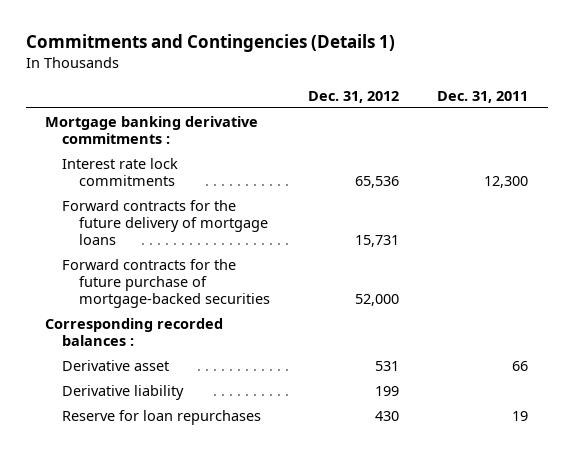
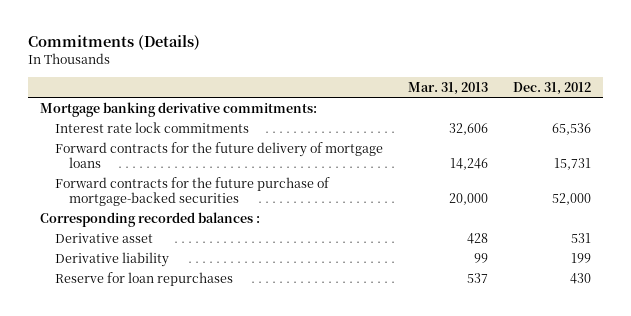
[25,34,395,53] Commitments and Contingencies (Details 1) -> [27,35,200,51] Commitments (Details)
[437,90,529,103] Dec. 31, 2011 -> none
none -> [407,81,488,95] Mar. 31, 2013
[44,115,258,144] Mortgage banking derivative commitments : -> [40,101,318,117] Mortgage banking derivative commitments:

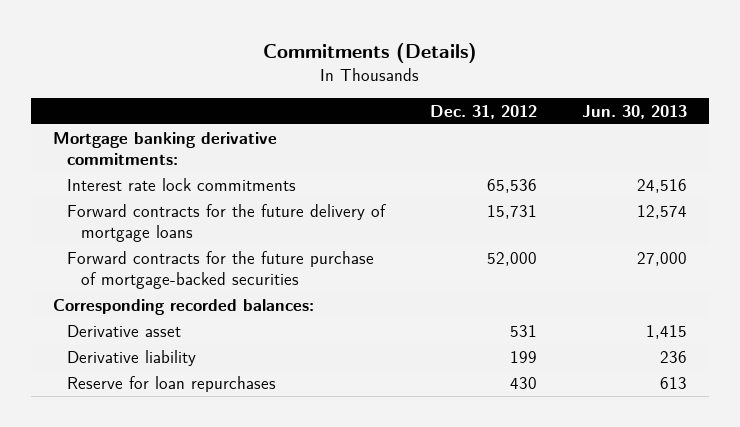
[407,81,488,95] Mar. 31, 2013 -> none
none -> [581,104,687,119] Jun. 30, 2013
[40,211,261,227] Corresponding recorded balances : -> [53,298,315,315] Corresponding recorded balances:

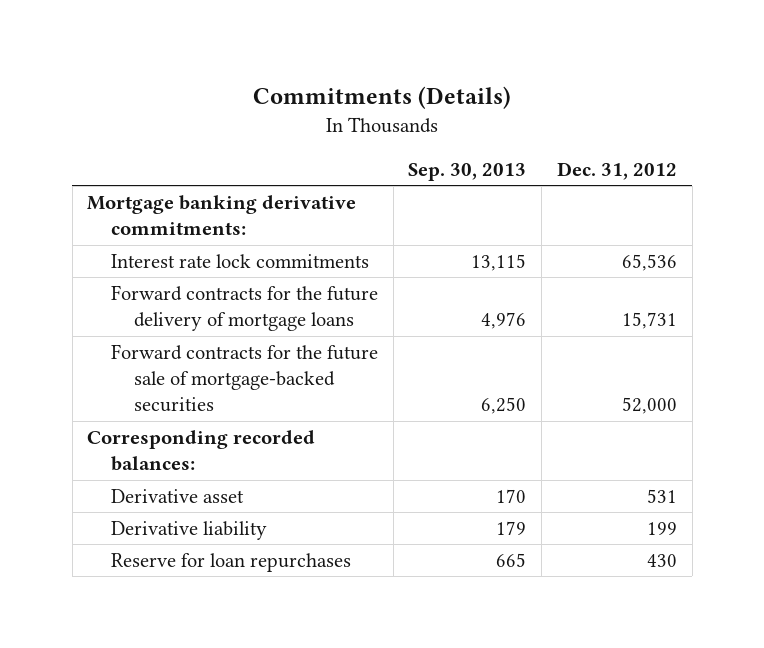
[581,104,687,119] Jun. 30, 2013 -> none
none -> [408,162,527,181] Sep. 30, 2013
[67,250,375,289] Forward contracts for the future purchase of mortgage-backed securities -> [110,343,378,413] Forward contracts for the future sale of mortgage-backed securities

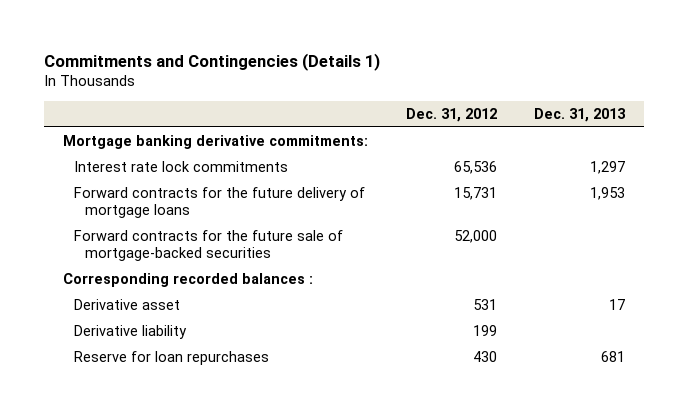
[253,86,512,110] Commitments (Details) -> [44,52,381,71] Commitments and Contingencies (Details 1)
[408,162,527,181] Sep. 30, 2013 -> none
none -> [534,108,627,123] Dec. 31, 2013
[87,429,316,472] Corresponding recorded balances: -> [63,273,314,288] Corresponding recorded balances :

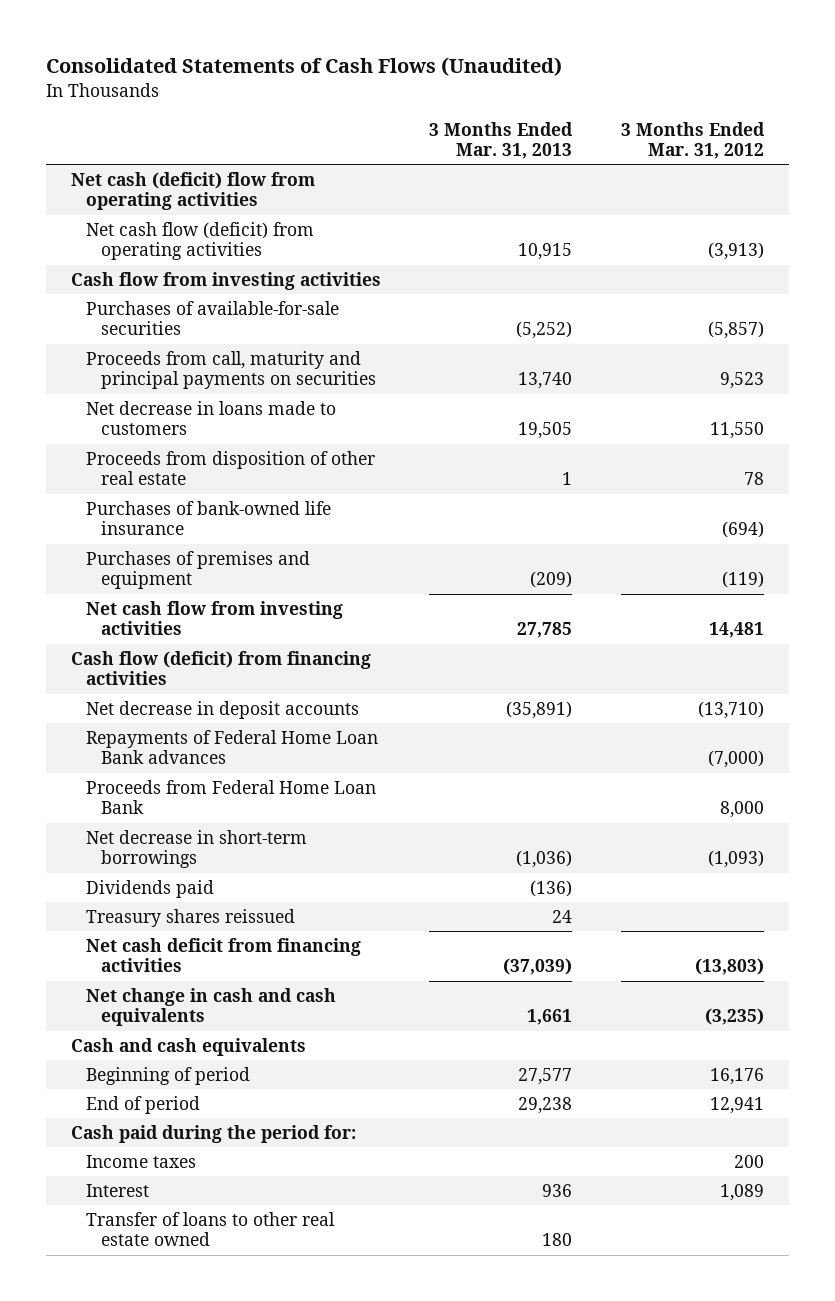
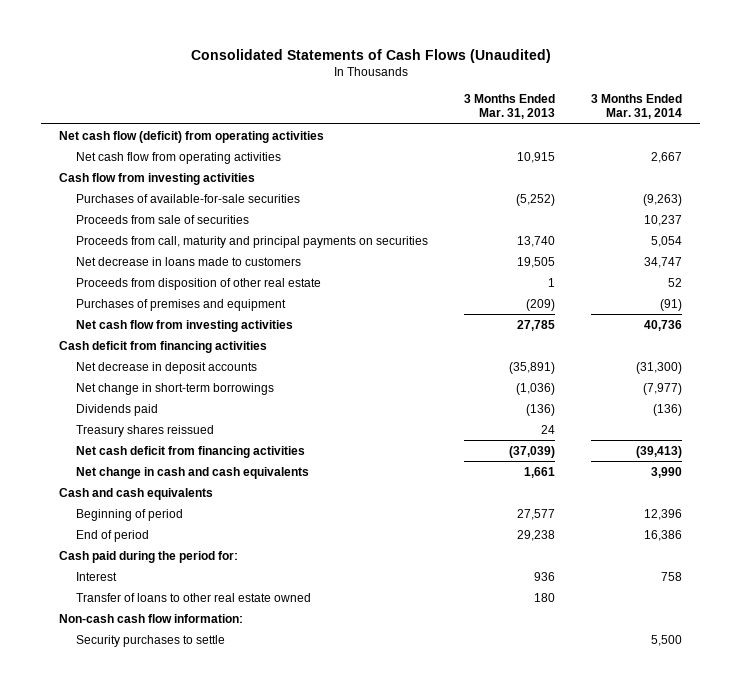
[621,121,766,160] 3 Months Ended Mar. 31, 2012 -> none
none -> [591,93,683,120] 3 Months Ended Mar. 31, 2014
[70,172,315,211] Net cash (deficit) flow from operating activities -> [59,130,325,143] Net cash flow (deficit) from operating activities
[85,222,314,261] Net cash flow (deficit) from operating activities -> [76,151,282,164] Net cash flow from operating activities
none -> [76,214,250,224] Proceeds from sale of securities
[85,501,331,536] Purchases of bank-owned life insurance -> none
[70,651,371,686] Cash flow (deficit) from financing activities -> [59,340,268,353] Cash deficit from financing activities
[85,730,378,765] Repayments of Federal Home Loan Bank advances -> none
[85,780,376,815] Proceeds from Federal Home Loan Bank -> none
[85,830,307,869] Net decrease in short-term borrowings -> [76,382,275,395] Net change in short-term borrowings
[85,1155,196,1169] Income taxes -> none
none -> [59,613,244,623] Non-cash cash flow information:
none -> [76,634,226,647] Security purchases to settle

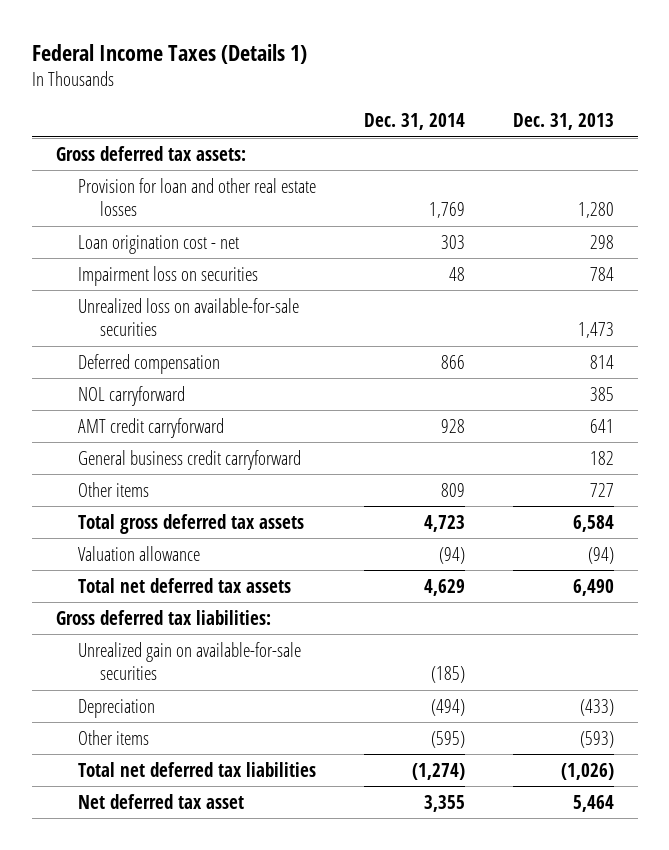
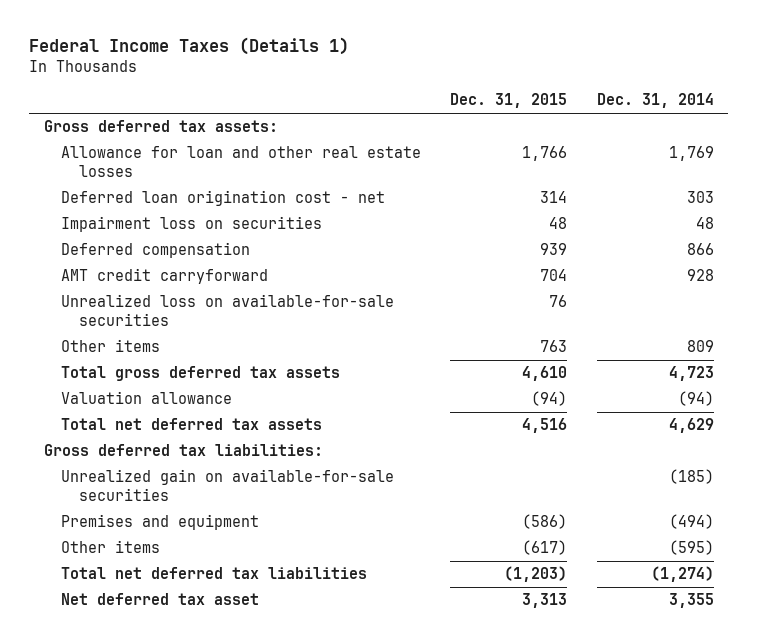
[512,113,614,131] Dec. 31, 2013 -> none
none -> [450,93,568,109] Dec. 31, 2015
[77,177,316,217] Provision for loan and other real estate losses -> [61,146,422,178] Allowance for loan and other real estate losses
[77,234,239,254] Loan origination cost - net -> [61,190,386,207] Deferred loan origination cost - net
[77,385,185,406] NOL carryforward -> none
[77,449,301,470] General business credit carryforward -> none
[77,297,299,337] Unrealized loss on available-for-sale securities -> [61,294,395,327] Unrealized loss on available-for-sale securities
[77,698,155,718] Depreciation -> [61,514,260,531] Premises and equipment

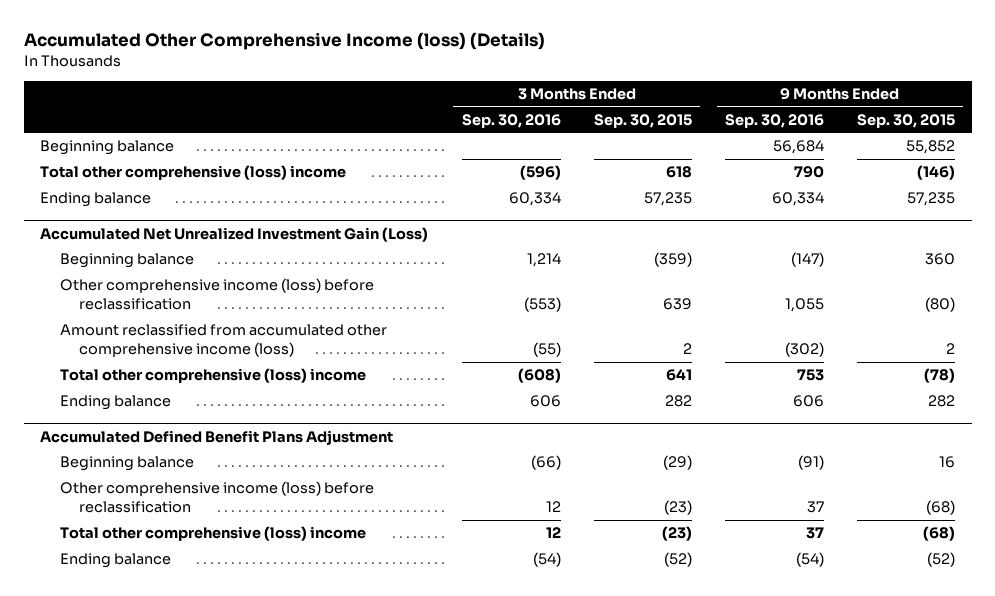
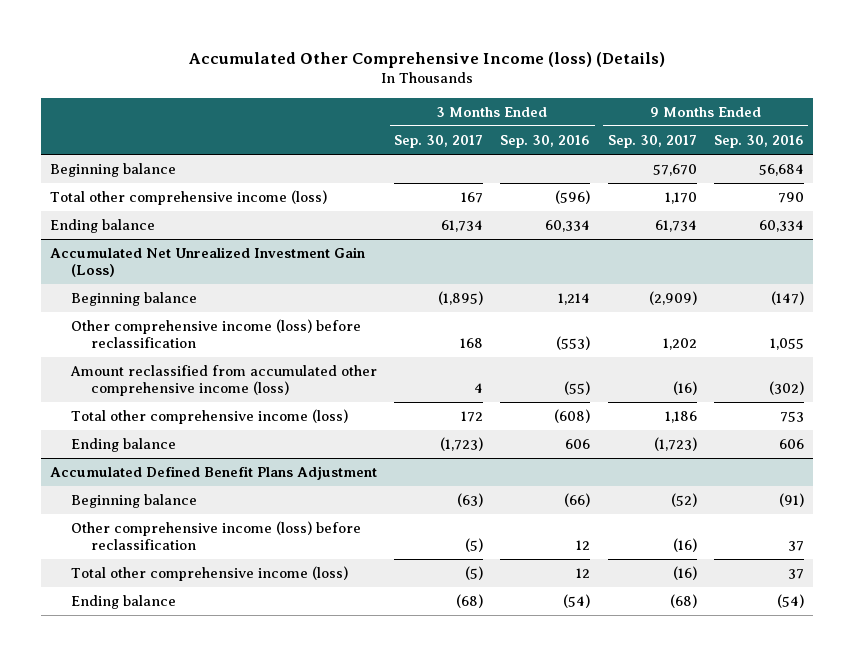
[593,113,692,128] Sep. 30, 2015 -> none
[857,113,956,128] Sep. 30, 2015 -> none
none -> [394,134,484,148] Sep. 30, 2017
none -> [607,134,697,148] Sep. 30, 2017
[40,165,347,181] Total other comprehensive (loss) income -> [49,190,327,206] Total other comprehensive income (loss)
[59,368,366,384] Total other comprehensive (loss) income -> [70,409,348,425] Total other comprehensive income (loss)
[59,526,366,542] Total other comprehensive (loss) income -> [70,566,348,582] Total other comprehensive income (loss)

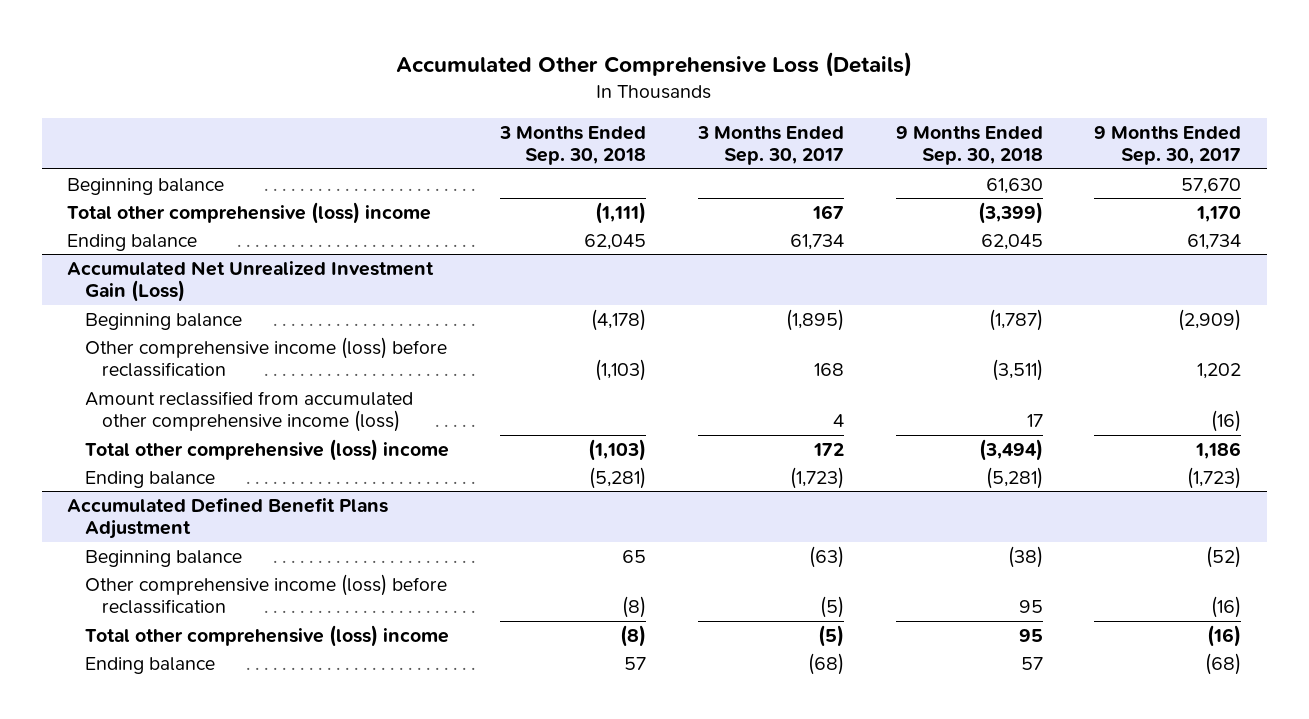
[188,51,665,68] Accumulated Other Comprehensive Income (loss) (Details) -> [396,51,913,77] Accumulated Other Comprehensive Loss (Details)
[500,134,591,148] Sep. 30, 2016 -> none
[713,134,804,148] Sep. 30, 2016 -> none
none -> [499,125,647,166] 3 Months Ended Sep. 30, 2018
none -> [895,125,1043,166] 9 Months Ended Sep. 30, 2018
[49,190,327,206] Total other comprehensive income (loss) -> [67,201,432,224] Total other comprehensive (loss) income
[70,409,348,425] Total other comprehensive income (loss) -> [84,438,449,461] Total other comprehensive (loss) income
[70,566,348,582] Total other comprehensive income (loss) -> [84,624,449,647] Total other comprehensive (loss) income

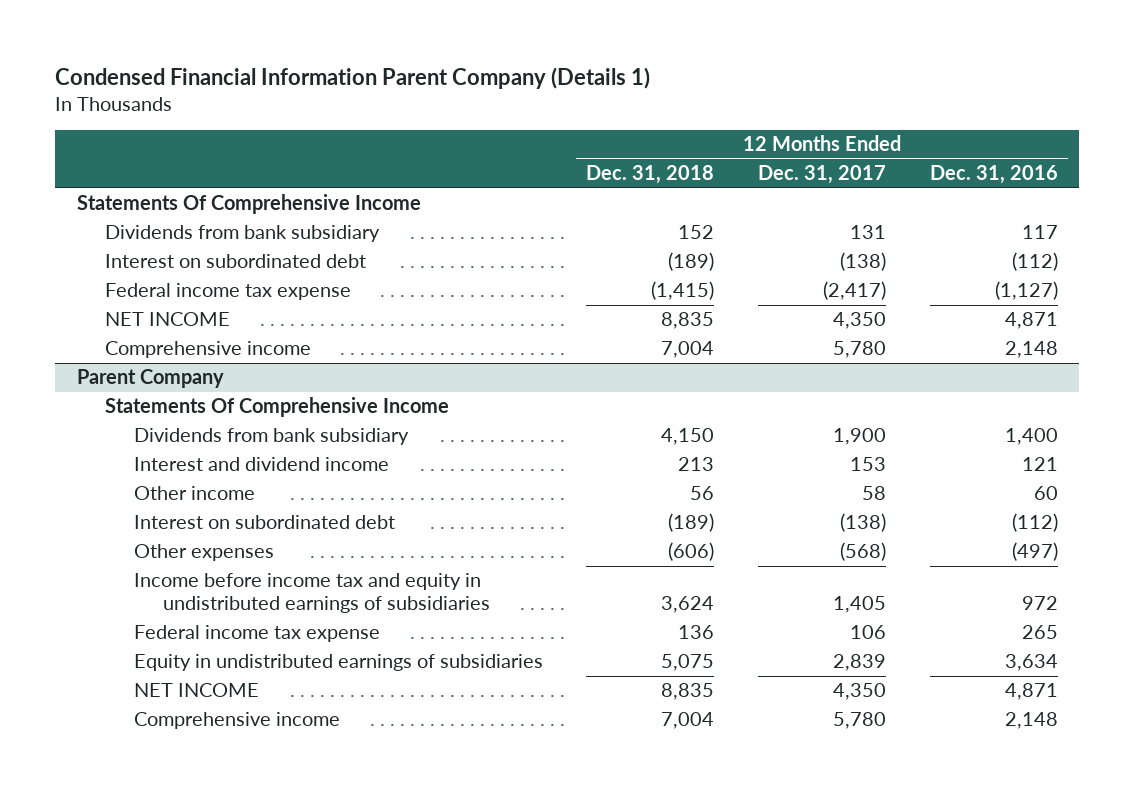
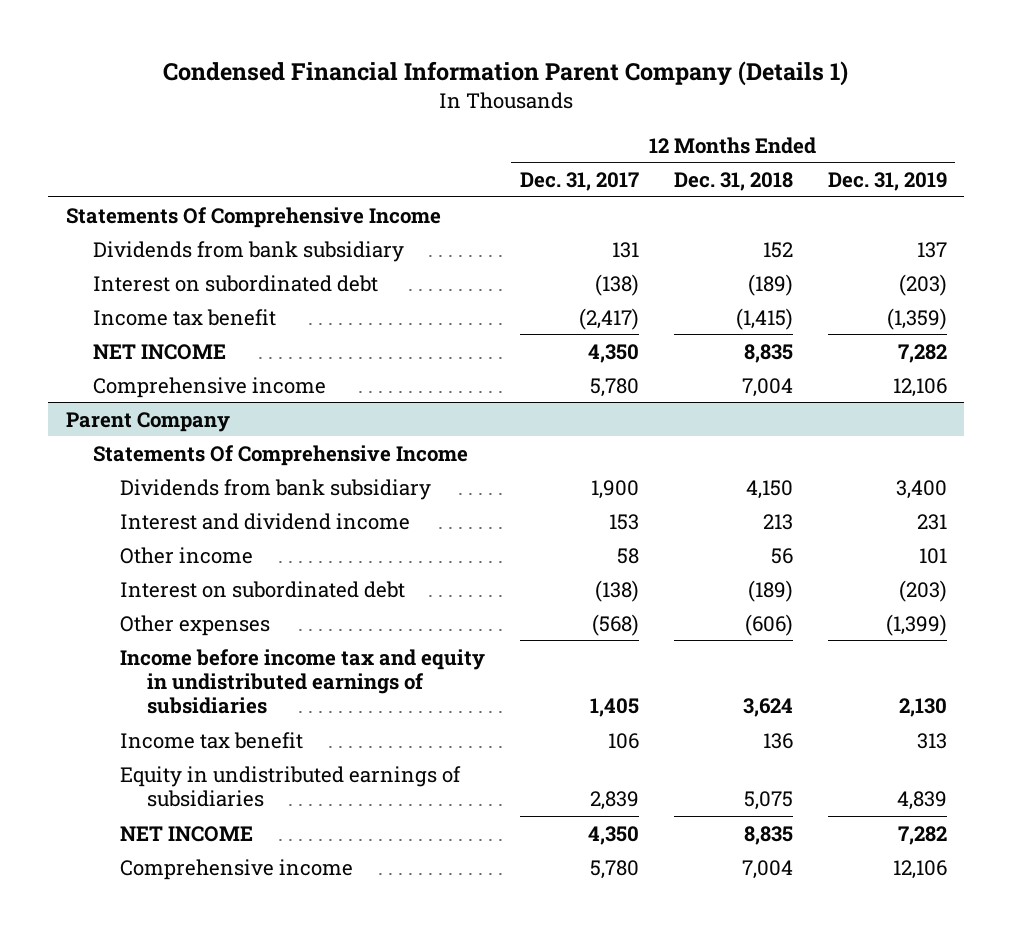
[929,165,1058,185] Dec. 31, 2016 -> none
none -> [827,171,947,191] Dec. 31, 2019
[105,283,352,301] Federal income tax expense -> [92,308,276,326] Income tax benefit
[133,625,380,643] Federal income tax expense -> [120,731,304,749] Income tax benefit

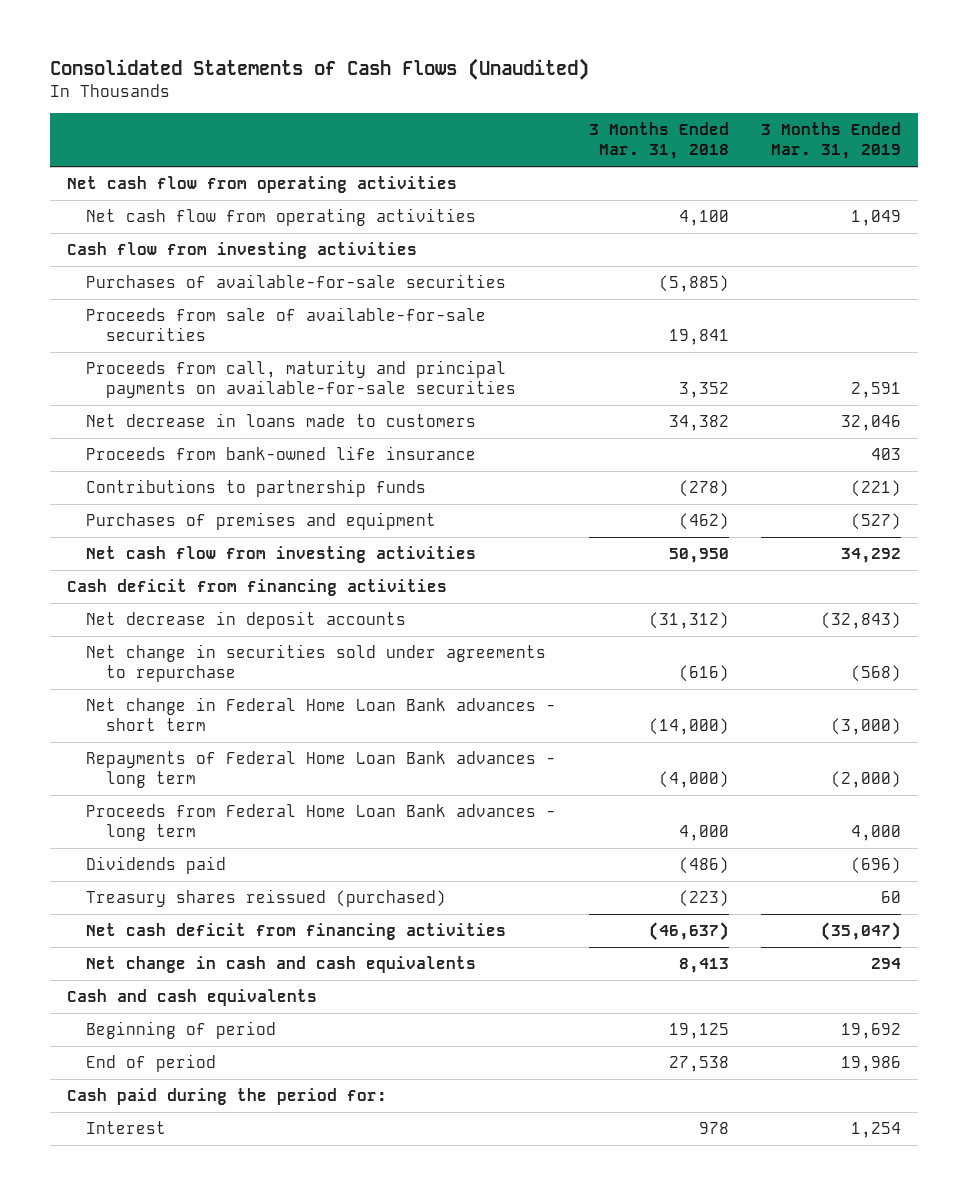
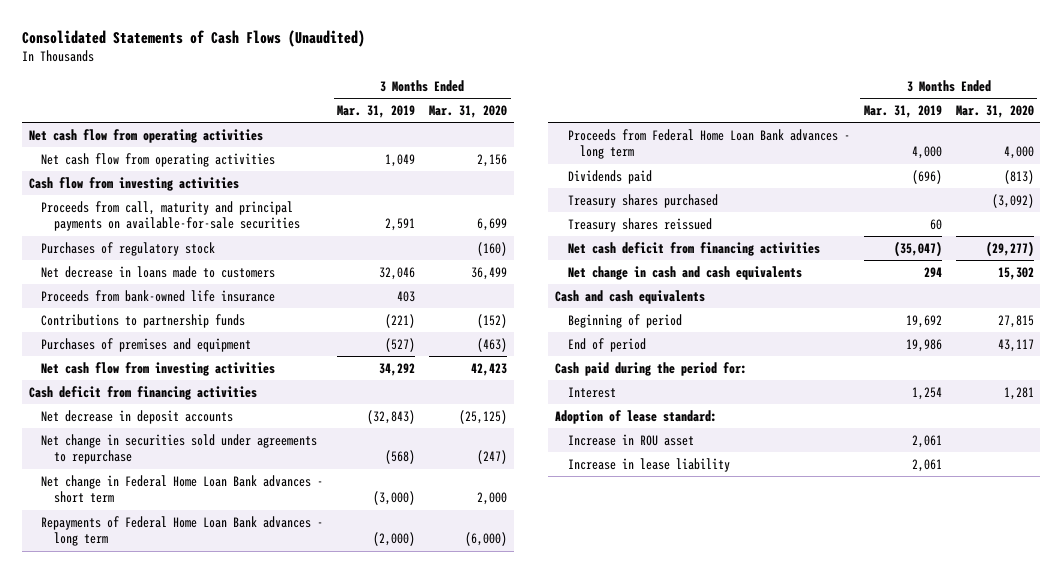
[588,121,729,160] 3 Months Ended Mar. 31, 2018 -> none
none -> [429,104,508,118] Mar. 31, 2020
[86,273,507,288] Purchases of available-for-sale securities -> none
[86,306,487,342] Proceeds from sale of available-for-sale securities -> none
none -> [41,241,216,256] Purchases of regulatory stock
none -> [567,193,718,208] Treasury shares purchased
[86,888,447,907] Treasury shares reissued (purchased) -> [567,217,712,232] Treasury shares reissued
none -> [554,409,717,424] Adoption of lease standard:
none -> [567,433,694,446] Increase in ROU asset
none -> [567,457,730,472] Increase in lease liability

